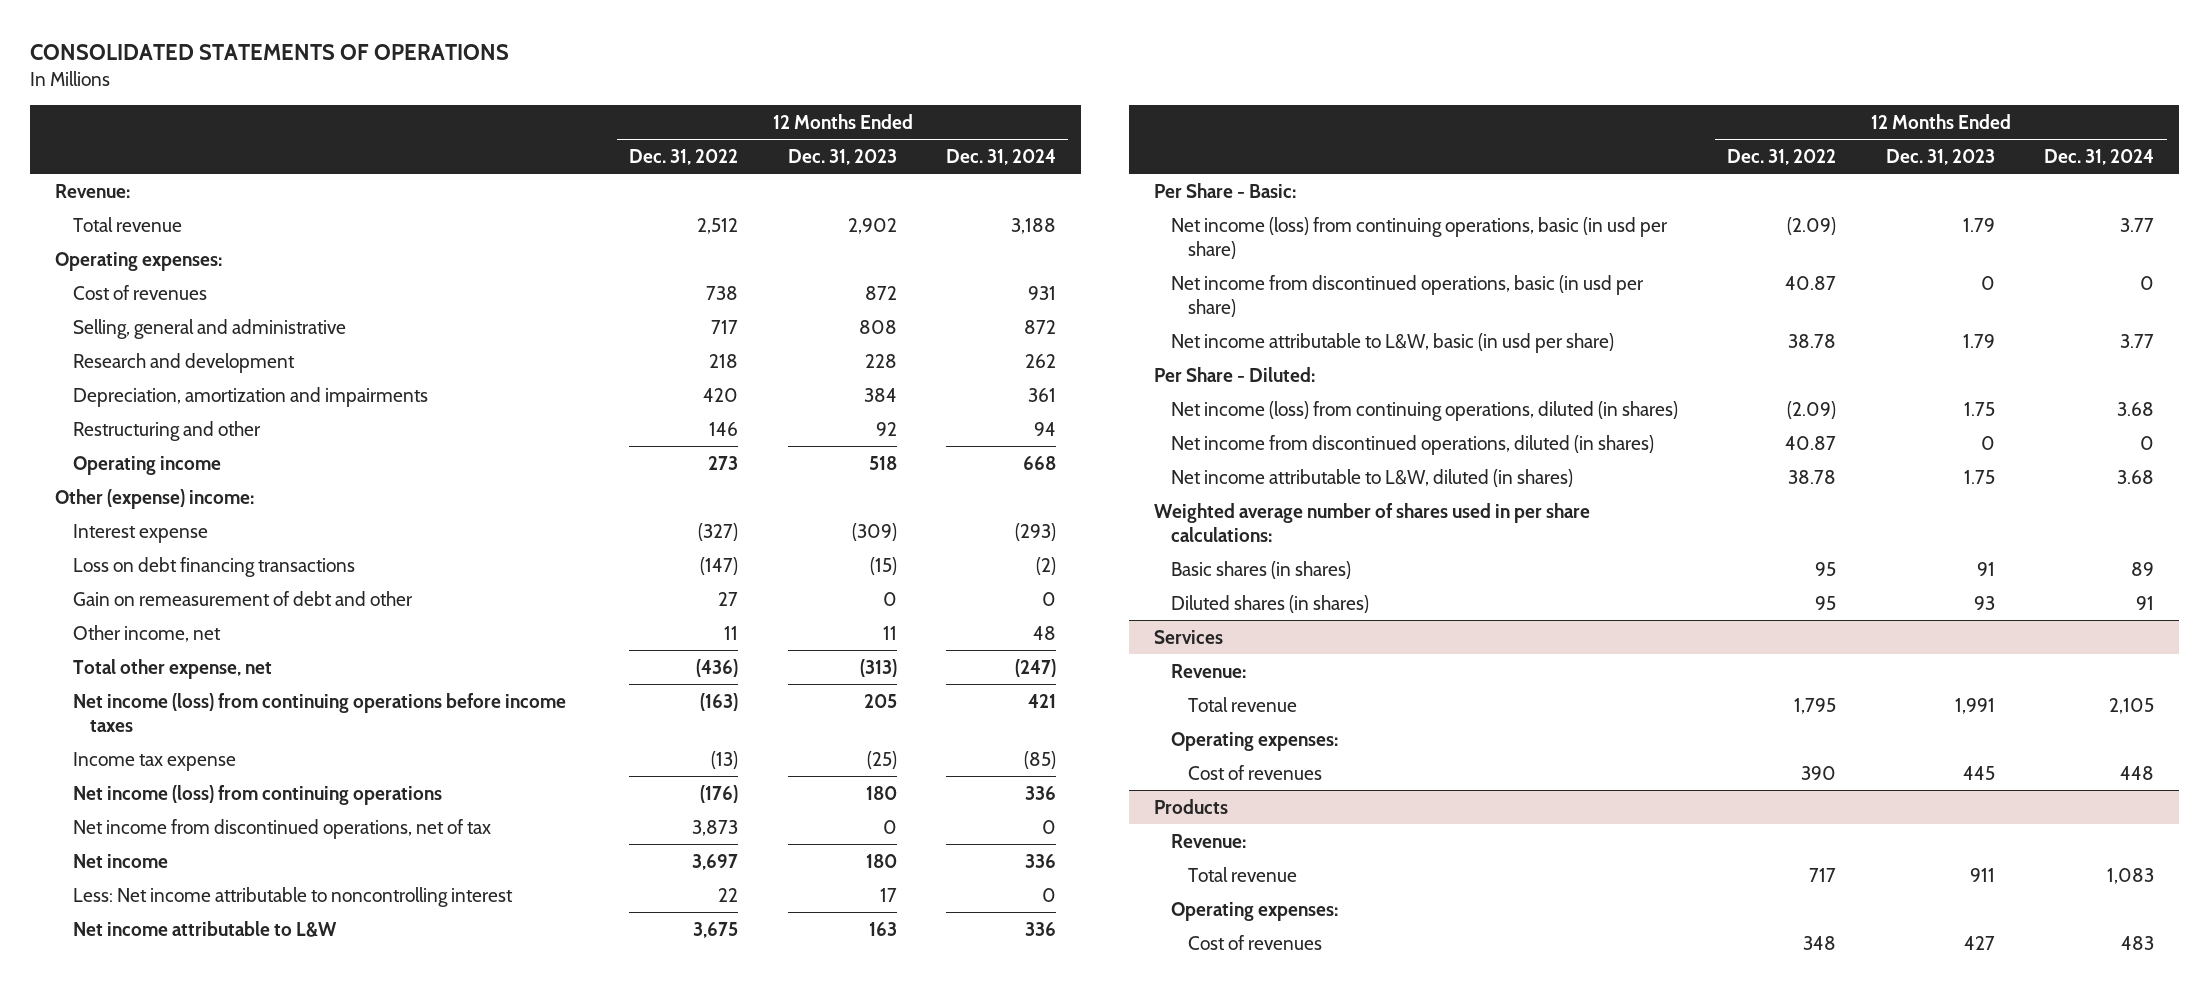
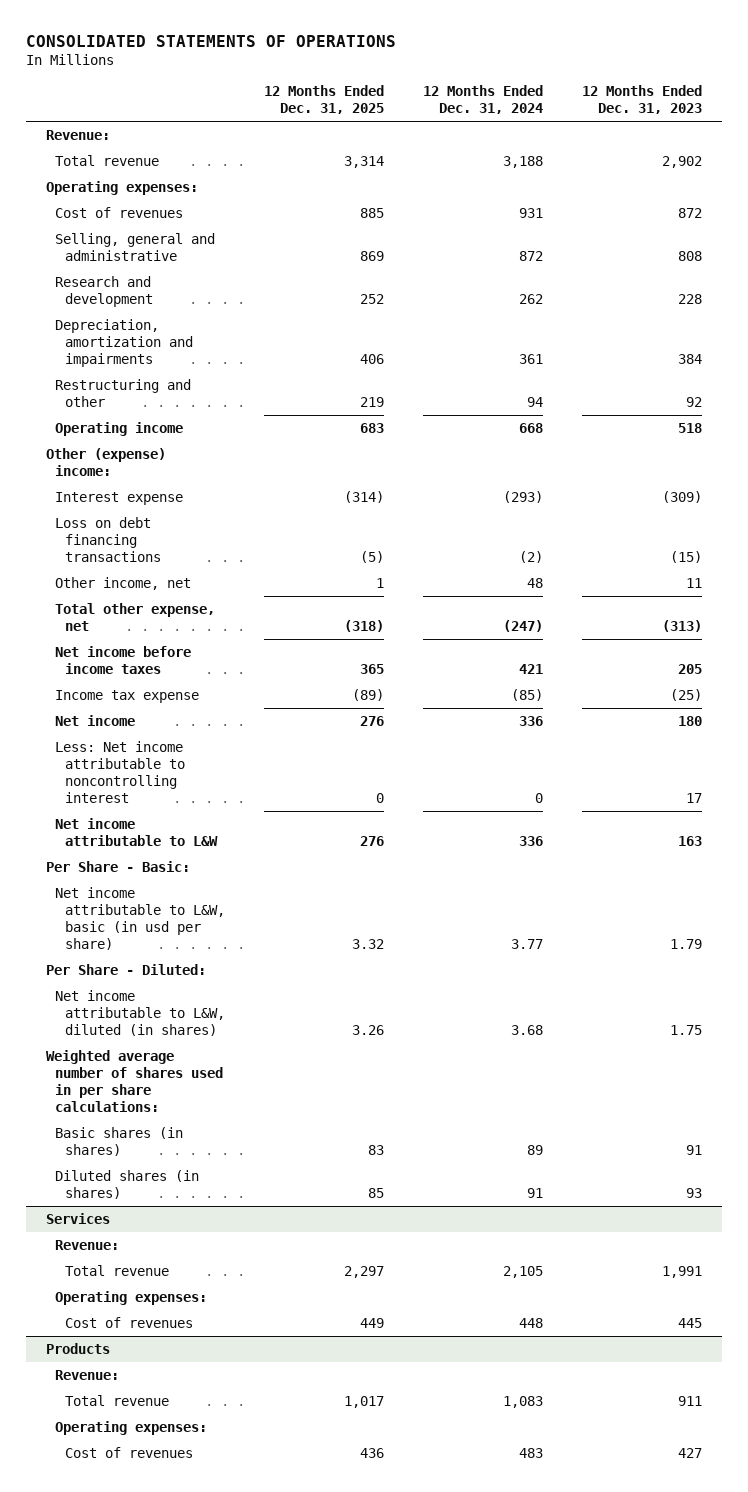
[629,148,739,165] Dec. 31, 2022 -> none
none -> [264,85,385,115] 12 Months Ended Dec. 31, 2025
[72,590,413,606] Gain on remeasurement of debt and other -> none
[72,692,566,732] Net income (loss) from continuing operations before income taxes -> [55,645,192,675] Net income before income taxes
[72,784,442,805] Net income (loss) from continuing operations -> none
[72,818,491,839] Net income from discontinued operations, net of tax -> none
[1170,216,1668,259] Net income (loss) from continuing operations, basic (in usd per share) -> none
[1170,274,1644,317] Net income from discontinued operations, basic (in usd per share) -> none
[1170,400,1678,421] Net income (loss) from continuing operations, diluted (in shares) -> none
[1170,434,1654,455] Net income from discontinued operations, diluted (in shares) -> none

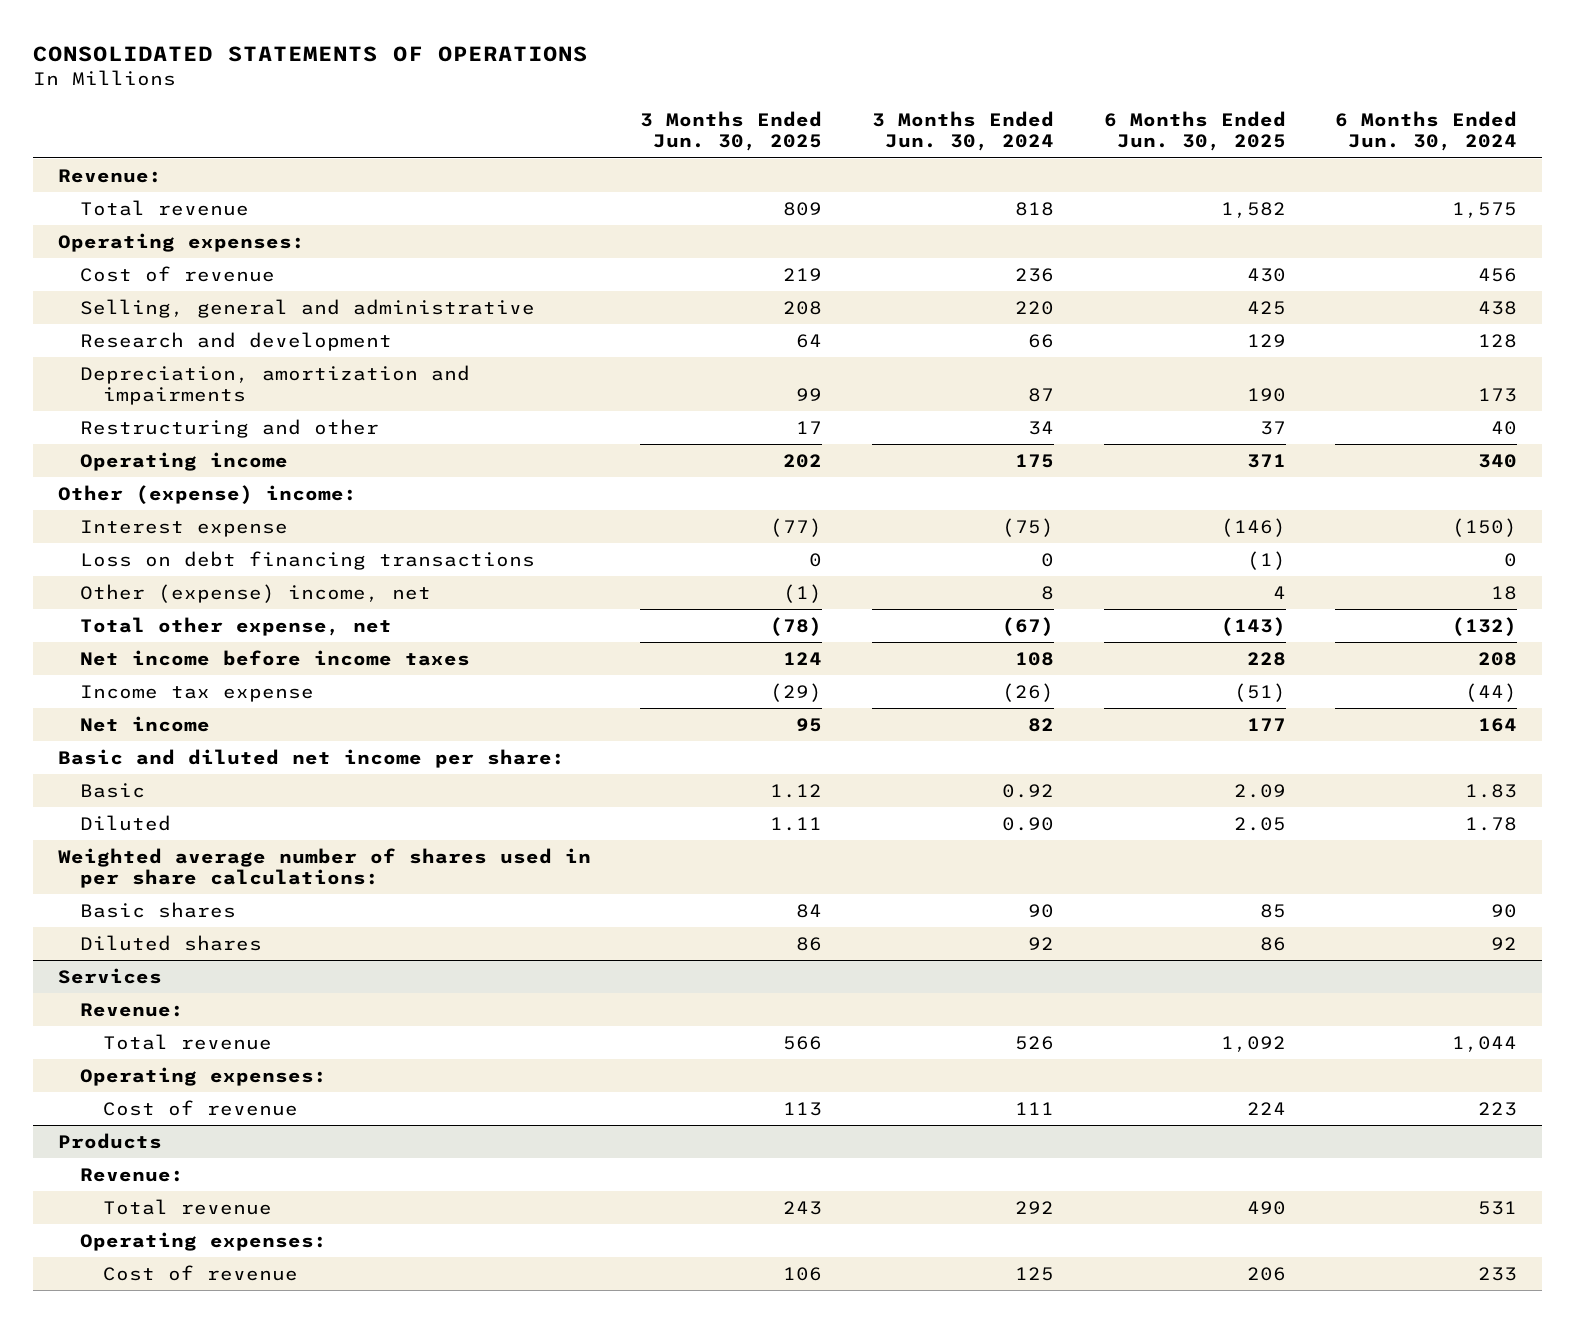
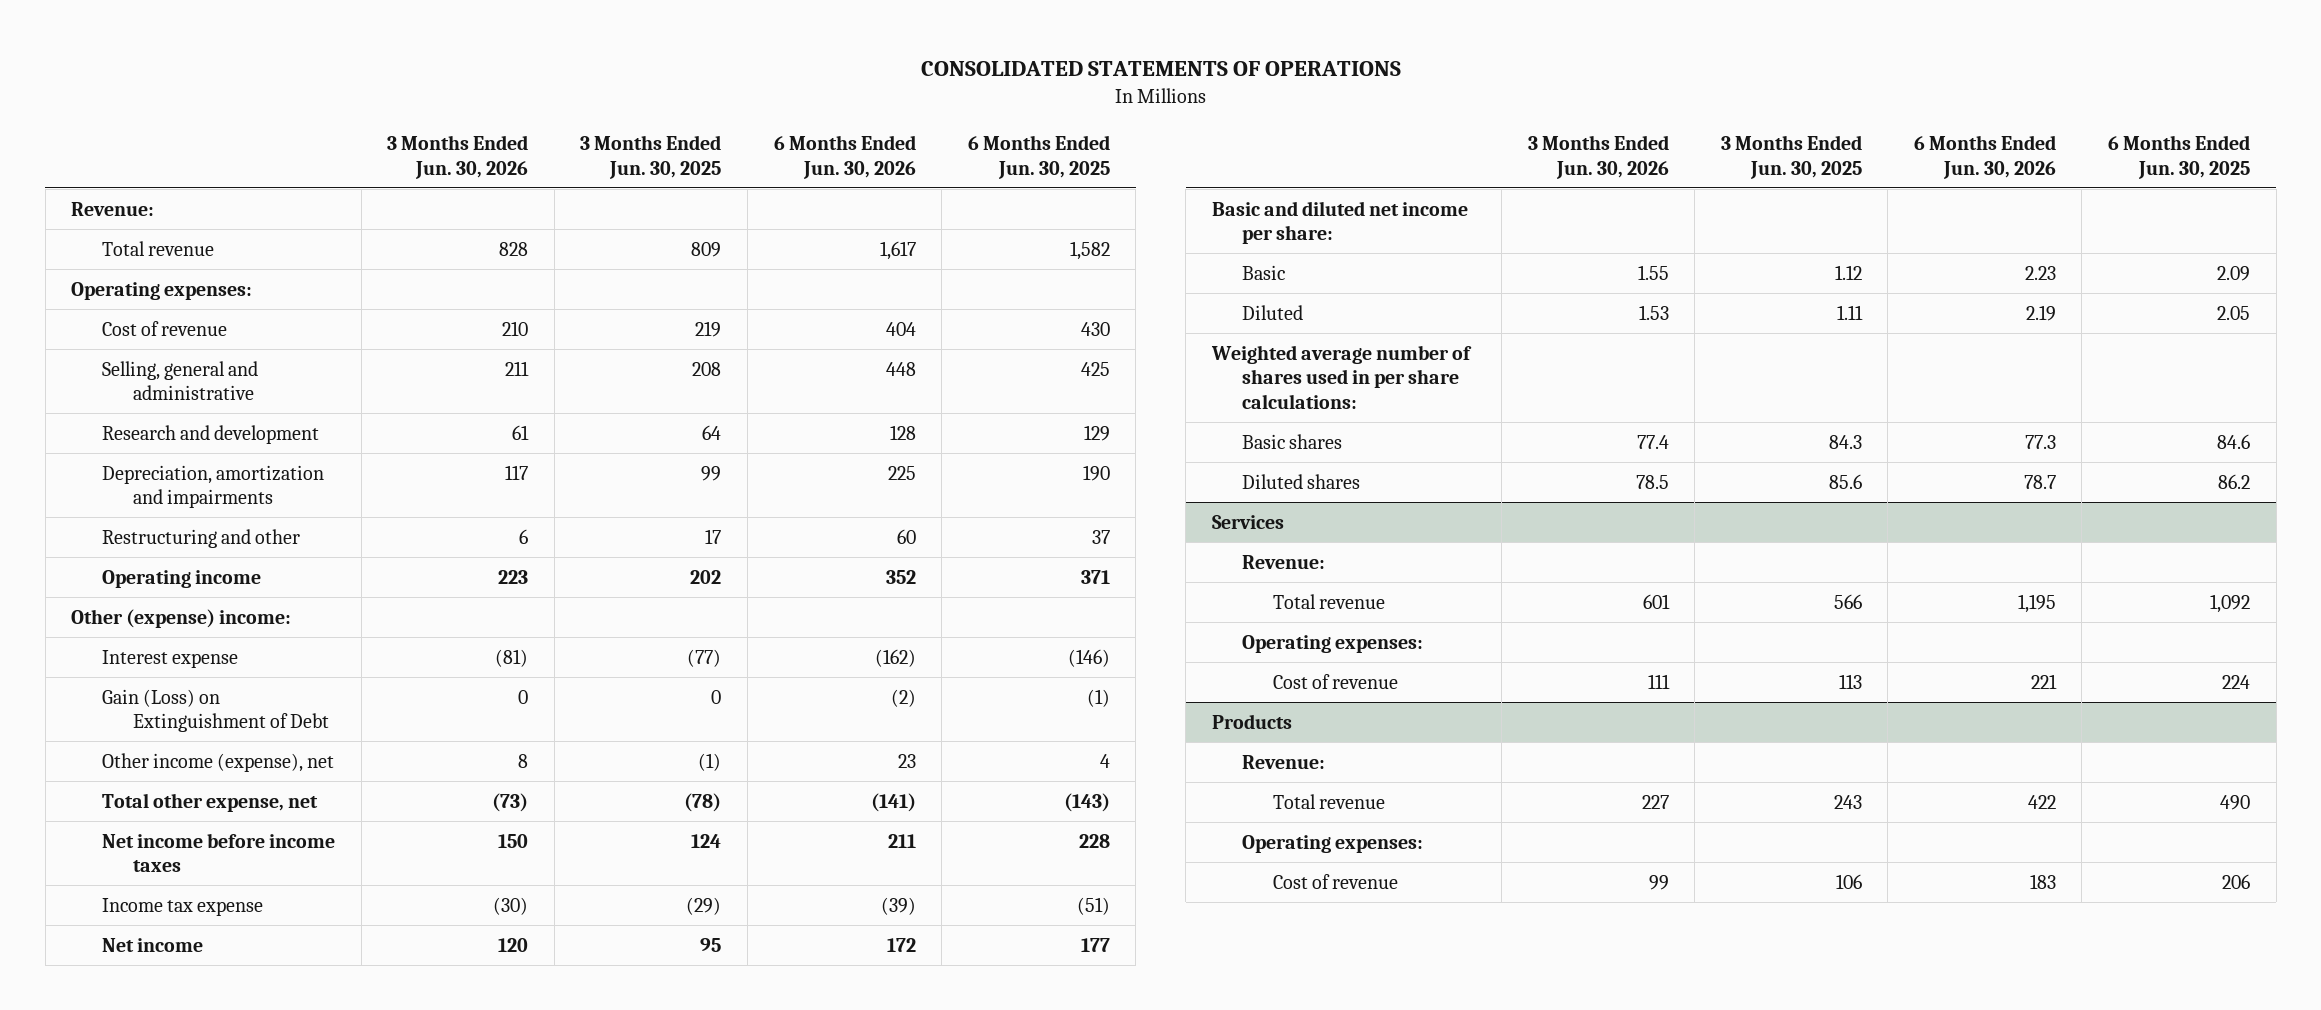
[872,111,1055,152] 3 Months Ended Jun. 30, 2024 -> none
[1335,111,1518,152] 6 Months Ended Jun. 30, 2024 -> none
none -> [387,135,529,179] 3 Months Ended Jun. 30, 2026
none -> [773,135,916,179] 6 Months Ended Jun. 30, 2026
[80,550,536,570] Loss on debt financing transactions -> [102,688,329,733] Gain (Loss) on Extinguishment of Debt
[80,583,432,603] Other (expense) income, net -> [102,752,335,772] Other income (expense), net
[796,903,823,918] 84 -> [1828,434,1862,449] 84.3
[1259,903,1286,918] 85 -> [2216,433,2250,449] 84.6
[796,936,823,951] 86 -> [1828,473,1862,489] 85.6
[1259,936,1286,951] 86 -> [2217,473,2250,489] 86.2

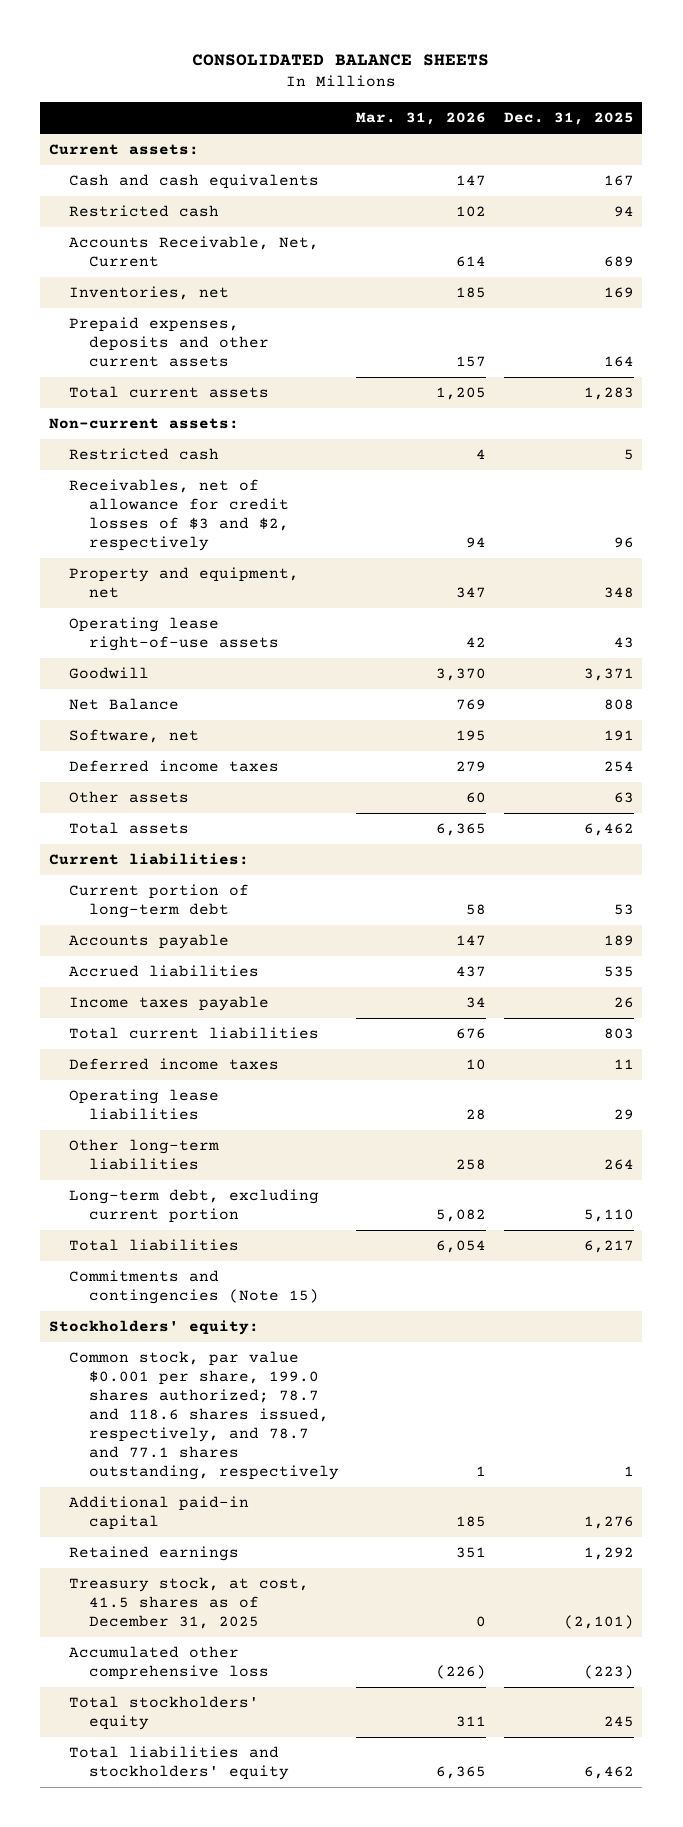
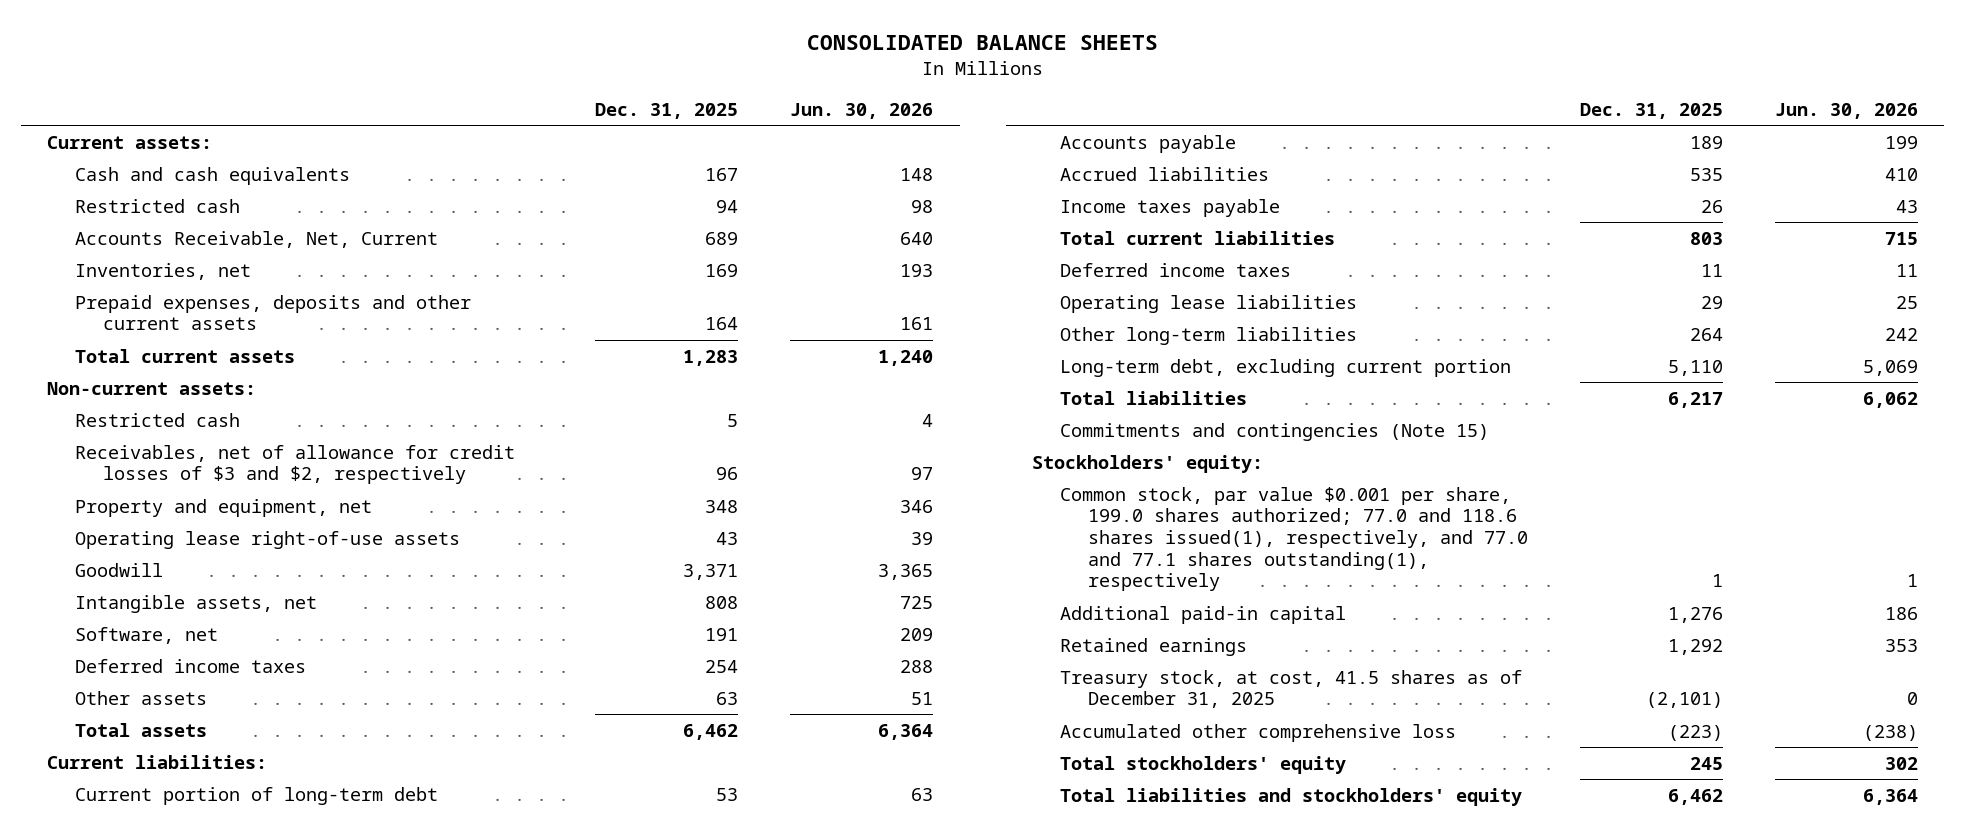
[356,112,487,126] Mar. 31, 2026 -> none
none -> [790,102,934,119] Jun. 30, 2026
[68,698,179,711] Net Balance -> [75,594,318,613] Intangible assets, net
[68,1351,339,1480] Common stock, par value $0.001 per share, 199.0 shares authorized; 78.7 and 118.6 shares issued, respectively, and 78.7 and 77.1 shares outstanding, respectively -> [1059,486,1528,592] Common stock, par value $0.001 per share, 199.0 shares authorized; 77.0 and 118.6 shares issued(1), respectively, and 77.0 and 77.1 shares outstanding(1), respectively

